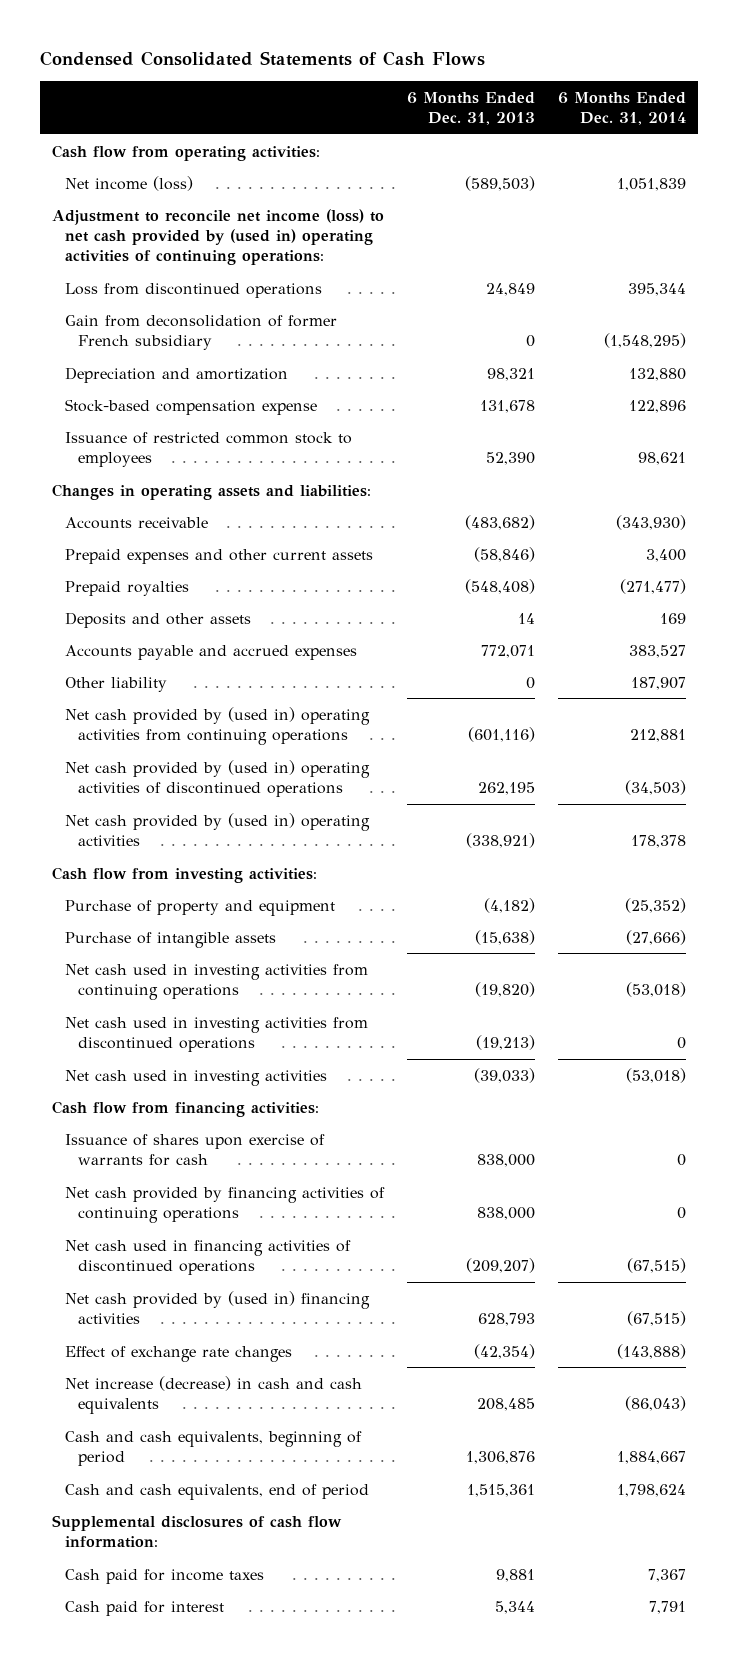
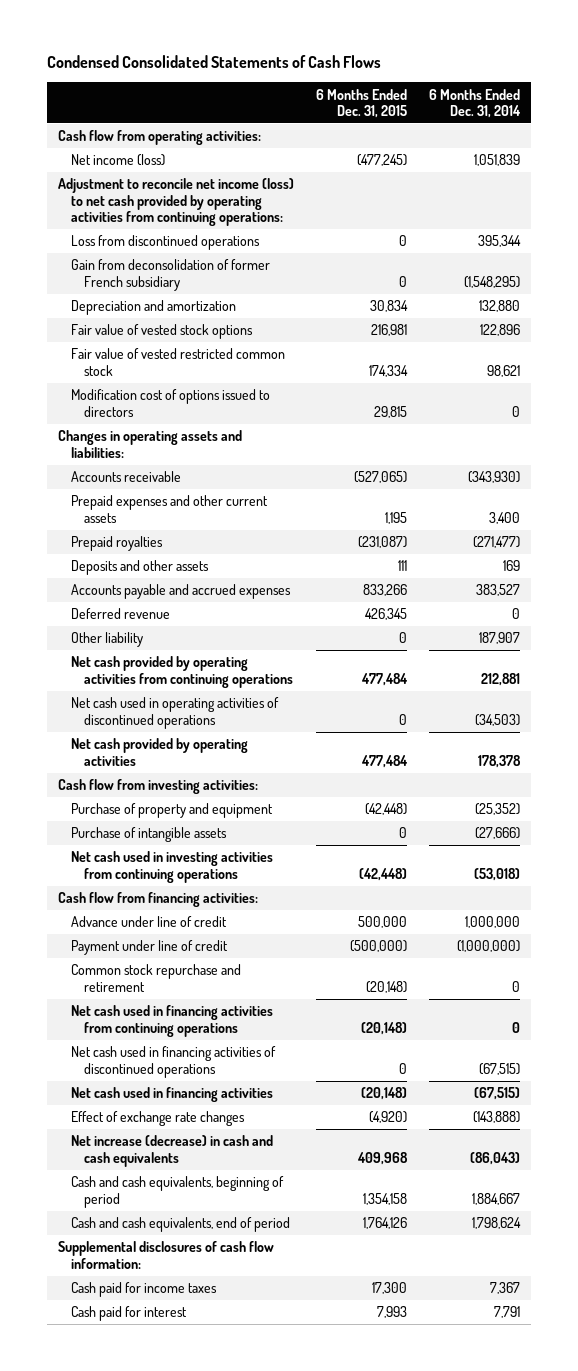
[407,91,536,125] 6 Months Ended Dec. 31, 2013 -> none
none -> [315,88,407,118] 6 Months Ended Dec. 31, 2015
[51,208,384,266] Adjustment to reconcile net income (loss) to net cash provided by (used in) operating activities of continuing operations: -> [57,178,294,227] Adjustment to reconcile net income (loss) to net cash provided by operating activities from continuing operations:
[65,398,318,415] Stock-based compensation expense -> [71,324,254,340] Fair value of vested stock options
[65,431,353,467] Issuance of restricted common stock to employees -> [71,348,286,376] Fair value of vested restricted common stock
none -> [71,389,271,417] Modification cost of options issued to directors
none -> [71,608,171,620] Deferred revenue
[65,706,371,745] Net cash provided by (used in) operating activities from continuing operations -> [71,656,294,688] Net cash provided by operating activities from continuing operations
[65,759,371,797] Net cash provided by (used in) operating activities of discontinued operations -> [71,697,280,729] Net cash used in operating activities of discontinued operations
[65,812,371,846] Net cash provided by (used in) operating activities -> [71,738,249,766] Net cash provided by operating activities
[65,1016,369,1052] Net cash used in investing activities from discontinued operations -> none
[65,1069,328,1086] Net cash used in investing activities -> none
[65,1133,326,1166] Issuance of shares upon exercise of warrants for cash -> none
none -> [71,916,228,928] Advance under line of credit
none -> [71,940,229,956] Payment under line of credit
none -> [71,964,242,992] Common stock repurchase and retirement
[65,1186,386,1223] Net cash provided by financing activities of continuing operations -> [71,1005,274,1037] Net cash used in financing activities from continuing operations
[65,1290,371,1324] Net cash provided by (used in) financing activities -> [71,1087,274,1103] Net cash used in financing activities

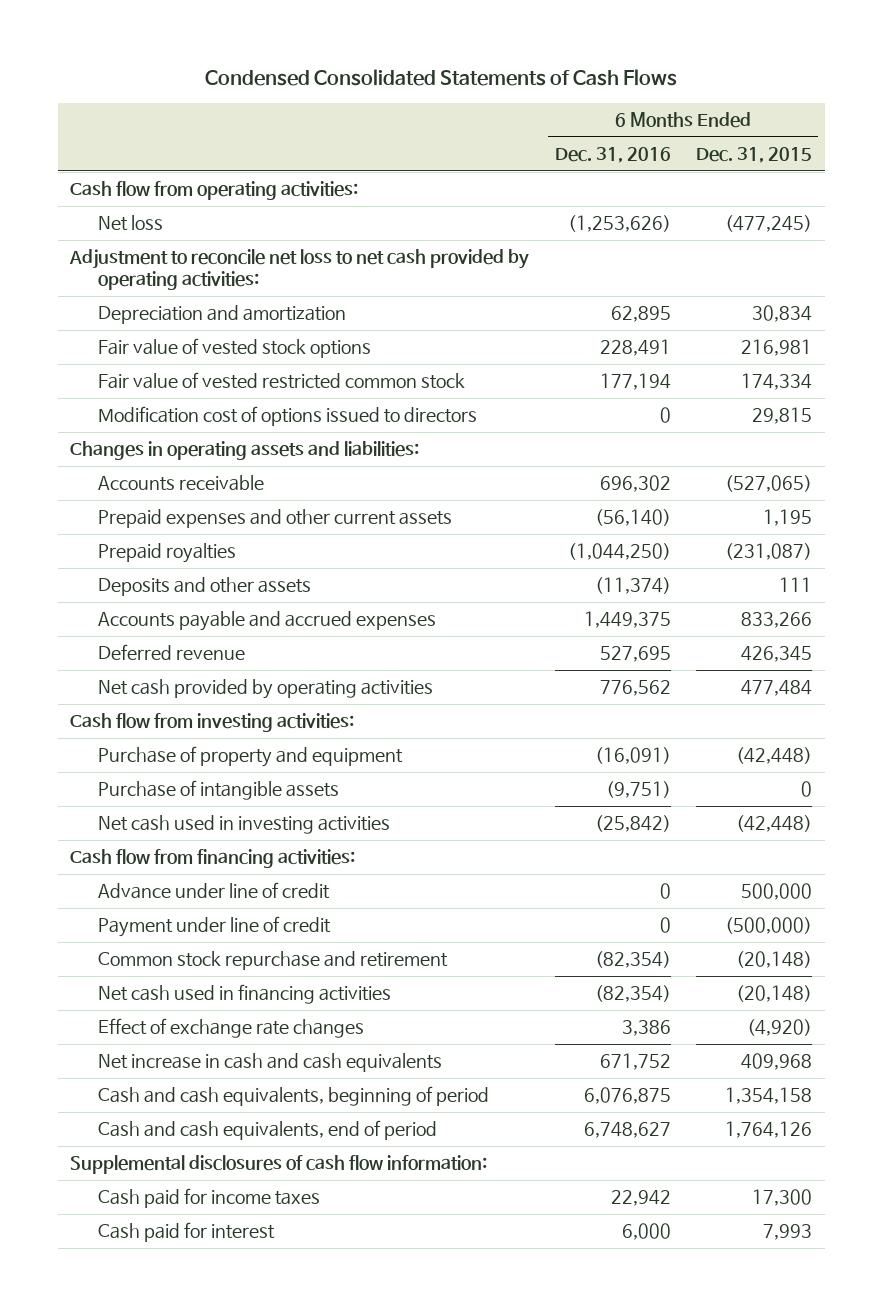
[429,88,522,118] 6 Months Ended Dec. 31, 2014 -> none
none -> [554,147,671,164] Dec. 31, 2016
[71,235,261,251] Loss from discontinued operations -> none
[71,259,271,291] Gain from deconsolidation of former French subsidiary -> none
[71,154,166,167] Net income (loss) -> [98,215,164,232] Net loss
[57,178,294,227] Adjustment to reconcile net income (loss) to net cash provided by operating activities from continuing operations: -> [69,249,530,291] Adjustment to reconcile net loss to net cash provided by operating activities:
[71,632,144,648] Other liability -> none
[71,656,294,688] Net cash provided by operating activities from continuing operations -> none
[71,697,280,729] Net cash used in operating activities of discontinued operations -> none
[71,851,274,883] Net cash used in investing activities from continuing operations -> [98,815,391,835] Net cash used in investing activities
[71,1005,274,1037] Net cash used in financing activities from continuing operations -> none
[71,1046,277,1078] Net cash used in financing activities of discontinued operations -> none
[71,1135,274,1167] Net increase (decrease) in cash and cash equivalents -> [98,1053,443,1073] Net increase in cash and cash equivalents

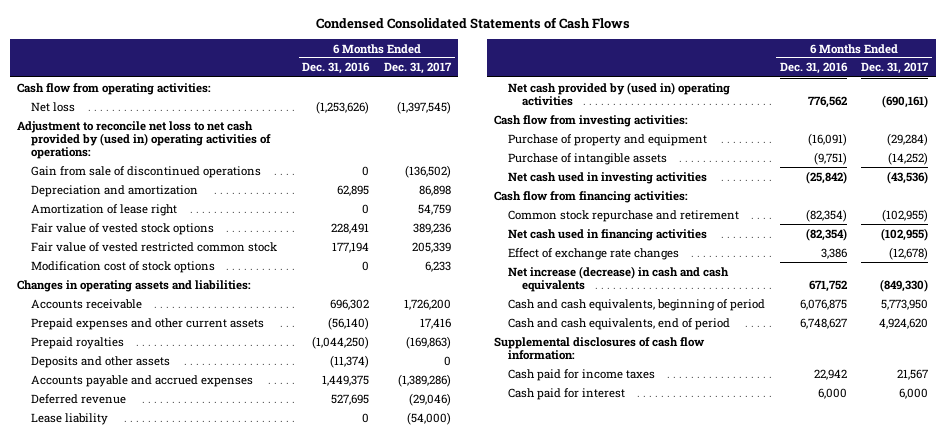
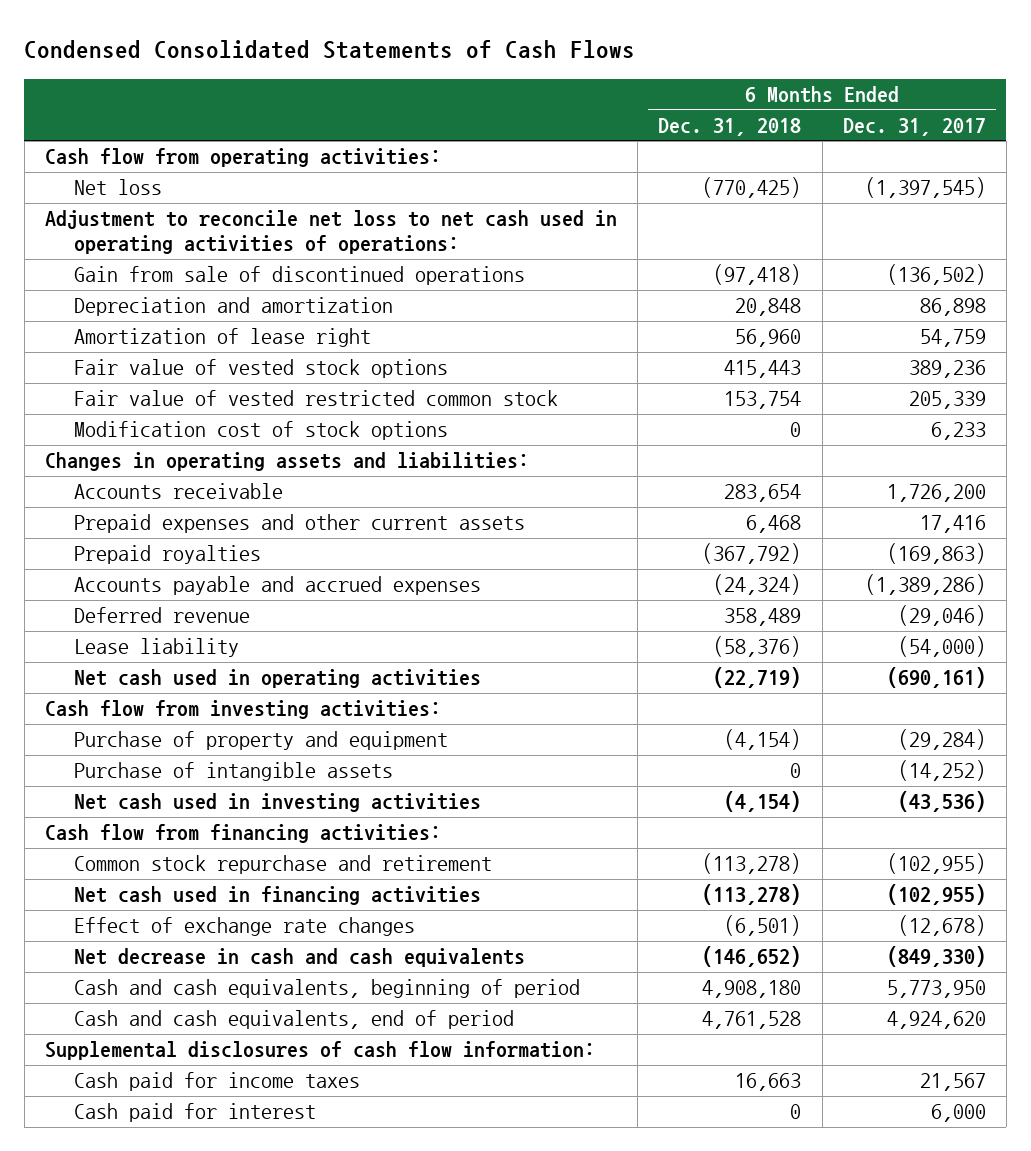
[302,62,371,75] Dec. 31, 2016 -> none
none -> [658,117,802,136] Dec. 31, 2018
[17,120,271,160] Adjustment to reconcile net loss to net cash provided by (used in) operating activities of operations: -> [44,210,617,255] Adjustment to reconcile net loss to net cash used in operating activities of operations:
[30,355,170,368] Deposits and other assets -> none
[508,81,731,106] Net cash provided by (used in) operating activities -> [73,669,481,689] Net cash used in operating activities
[508,265,730,292] Net increase (decrease) in cash and cash equivalents -> [73,948,525,968] Net decrease in cash and cash equivalents

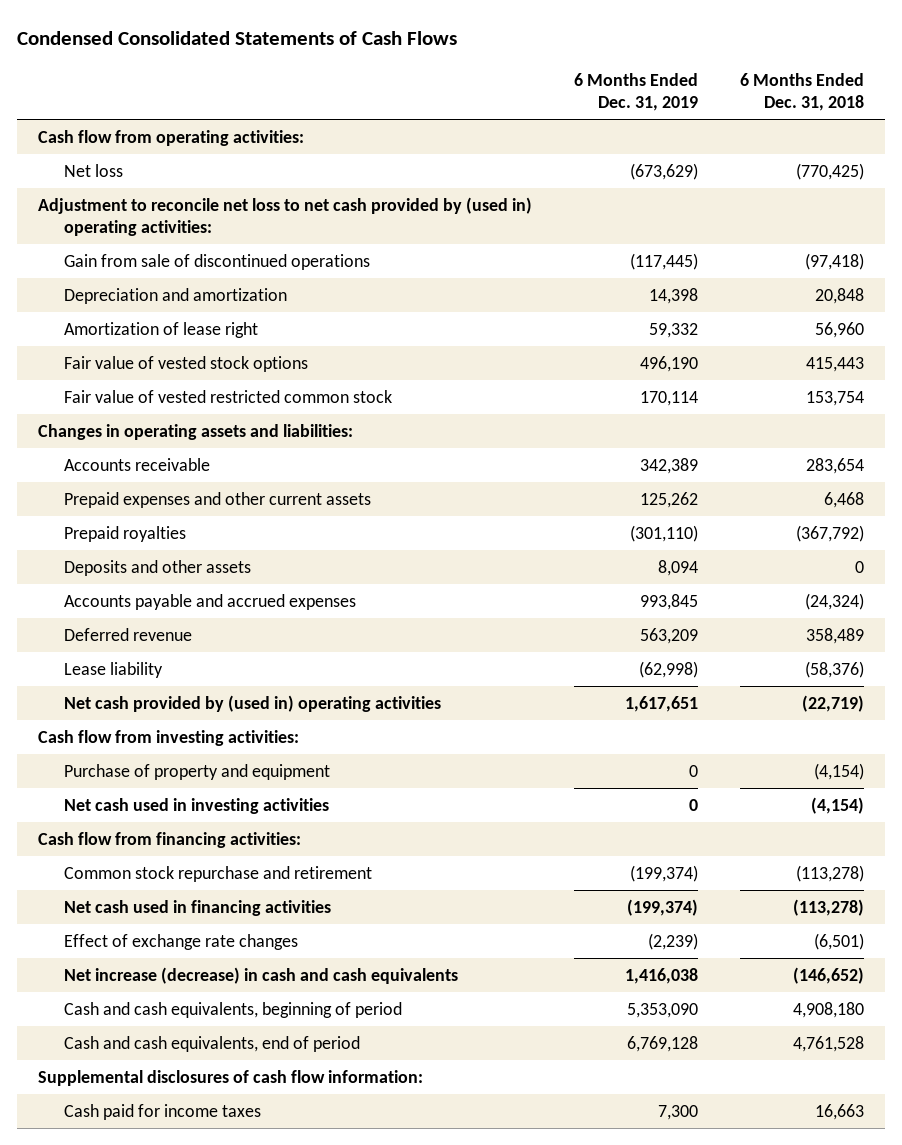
[842,117,986,136] Dec. 31, 2017 -> none
none -> [573,72,698,111] 6 Months Ended Dec. 31, 2019
[44,210,617,255] Adjustment to reconcile net loss to net cash used in operating activities of operations: -> [37,196,532,237] Adjustment to reconcile net loss to net cash provided by (used in) operating activities:
[73,421,448,441] Modification cost of stock options -> none
none -> [64,559,252,576] Deposits and other assets
[73,669,481,689] Net cash used in operating activities -> [64,694,442,712] Net cash provided by (used in) operating activities
[73,762,393,782] Purchase of intangible assets -> none
[73,948,525,968] Net decrease in cash and cash equivalents -> [64,966,459,984] Net increase (decrease) in cash and cash equivalents
[73,1103,316,1123] Cash paid for interest -> none

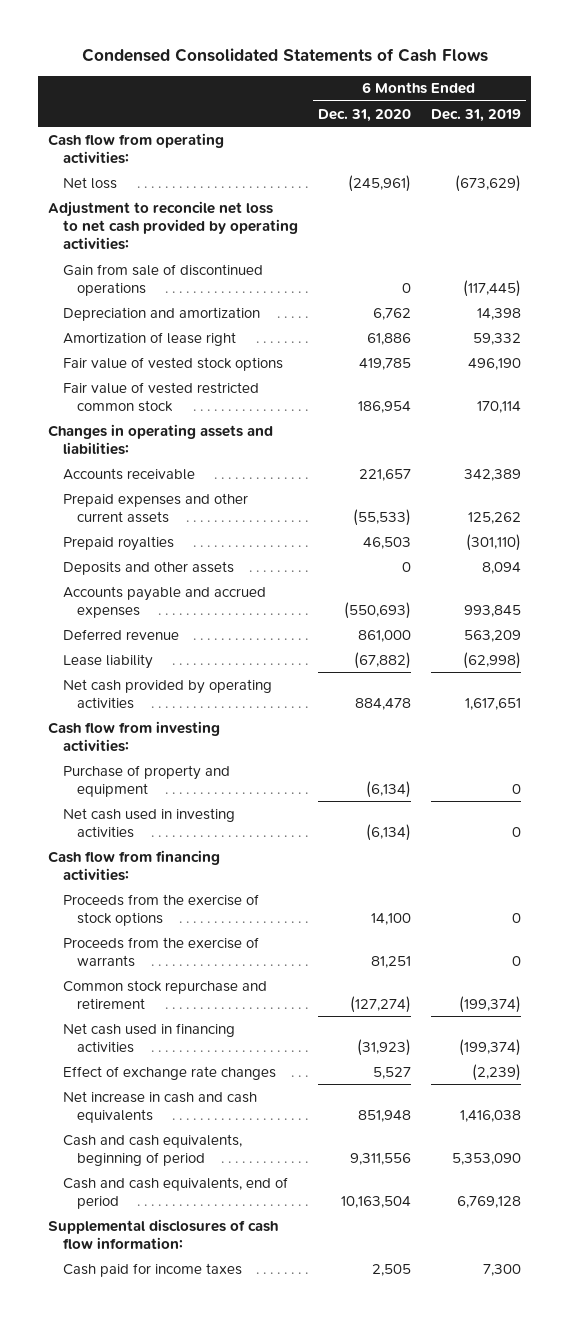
[739,72,864,111] 6 Months Ended Dec. 31, 2018 -> none
none -> [317,108,411,122] Dec. 31, 2020
[37,196,532,237] Adjustment to reconcile net loss to net cash provided by (used in) operating activities: -> [48,200,298,251] Adjustment to reconcile net loss to net cash provided by operating activities:
[64,694,442,712] Net cash provided by (used in) operating activities -> [62,678,272,709] Net cash provided by operating activities
none -> [62,893,259,926] Proceeds from the exercise of stock options
none -> [62,936,259,967] Proceeds from the exercise of warrants
[64,966,459,984] Net increase (decrease) in cash and cash equivalents -> [62,1090,257,1123] Net increase in cash and cash equivalents

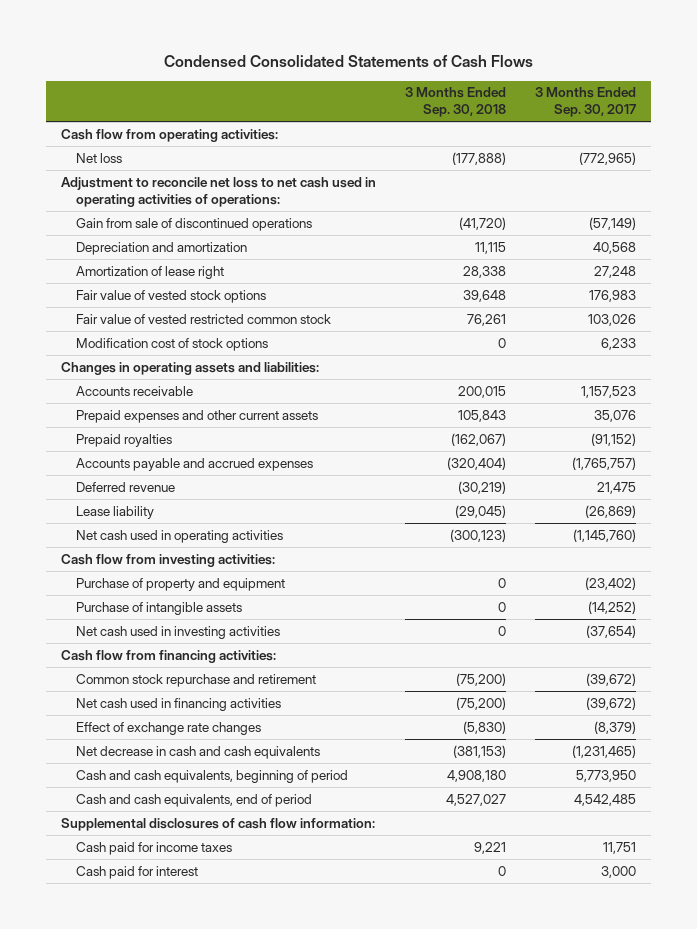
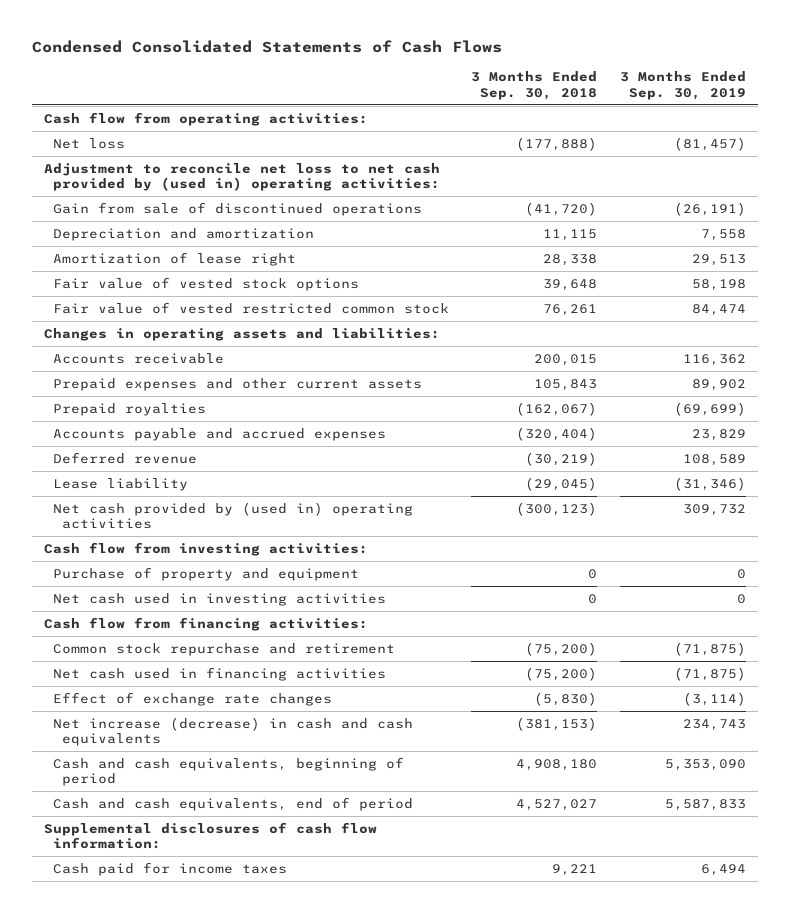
[535,87,637,118] 3 Months Ended Sep. 30, 2017 -> none
none -> [620,71,747,100] 3 Months Ended Sep. 30, 2019
[60,176,376,207] Adjustment to reconcile net loss to net cash used in operating activities of operations: -> [43,162,440,192] Adjustment to reconcile net loss to net cash provided by (used in) operating activities:
[75,337,268,351] Modification cost of stock options -> none
[75,529,283,543] Net cash used in operating activities -> [52,501,413,530] Net cash provided by (used in) operating activities
[75,601,242,615] Purchase of intangible assets -> none
[75,745,320,759] Net decrease in cash and cash equivalents -> [52,716,413,747] Net increase (decrease) in cash and cash equivalents
[75,865,198,879] Cash paid for interest -> none

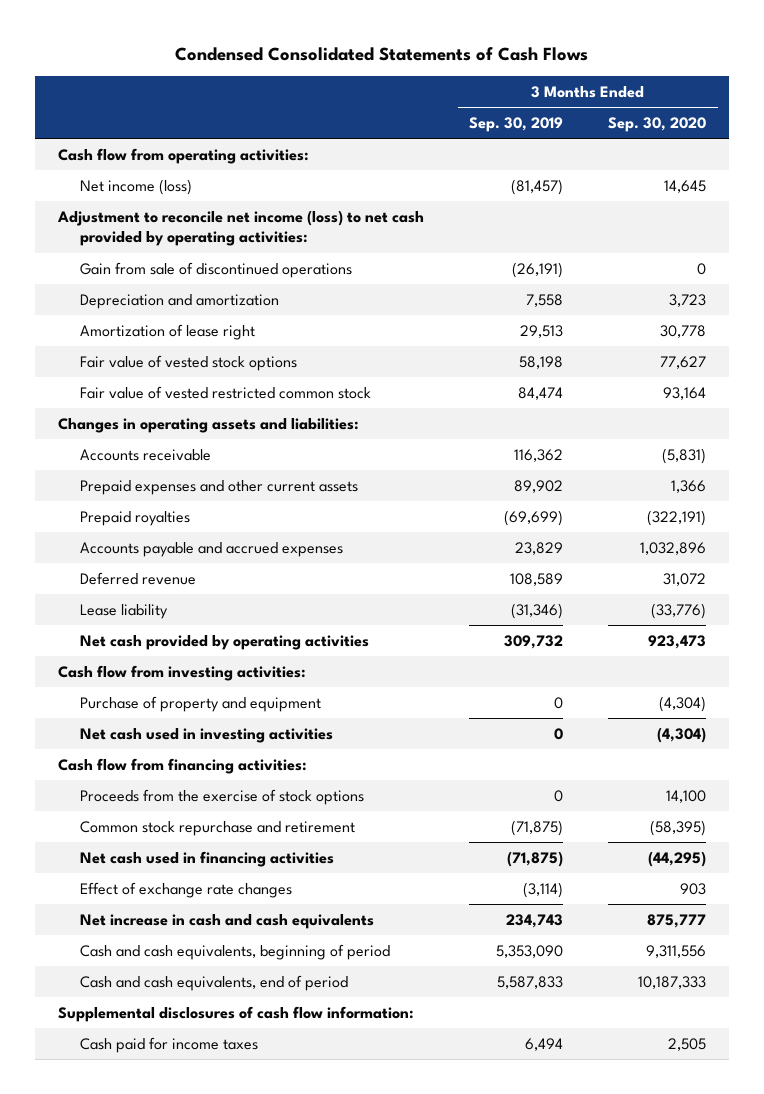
[471,71,598,100] 3 Months Ended Sep. 30, 2018 -> none
none -> [608,117,707,133] Sep. 30, 2020
[52,137,125,149] Net loss -> [80,178,193,195] Net income (loss)
[43,162,440,192] Adjustment to reconcile net loss to net cash provided by (used in) operating activities: -> [56,209,424,247] Adjustment to reconcile net income (loss) to net cash provided by operating activities:
[52,501,413,530] Net cash provided by (used in) operating activities -> [80,634,370,650] Net cash provided by operating activities
none -> [80,788,365,805] Proceeds from the exercise of stock options
[52,716,413,747] Net increase (decrease) in cash and cash equivalents -> [80,913,375,929] Net increase in cash and cash equivalents

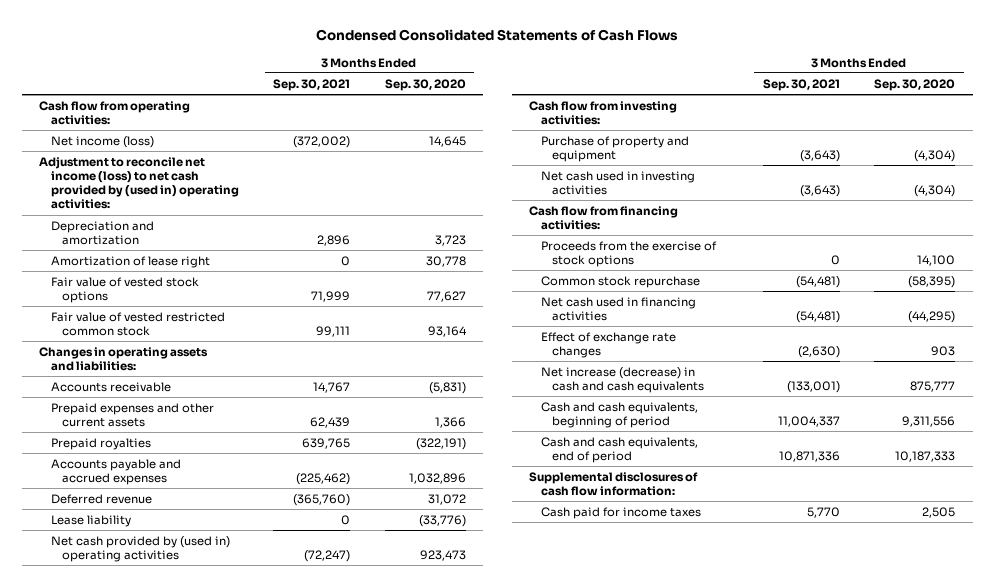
[469,117,564,133] Sep. 30, 2019 -> none
none -> [273,78,351,91] Sep. 30, 2021
[80,261,353,278] Gain from sale of discontinued operations -> none
[56,209,424,247] Adjustment to reconcile net income (loss) to net cash provided by operating activities: -> [39,156,239,210] Adjustment to reconcile net income (loss) to net cash provided by (used in) operating activities:
[80,634,370,650] Net cash provided by operating activities -> [50,535,230,562] Net cash provided by (used in) operating activities
[80,820,356,836] Common stock repurchase and retirement -> [540,275,700,288] Common stock repurchase
[80,913,375,929] Net increase in cash and cash equivalents -> [540,366,704,393] Net increase (decrease) in cash and cash equivalents

